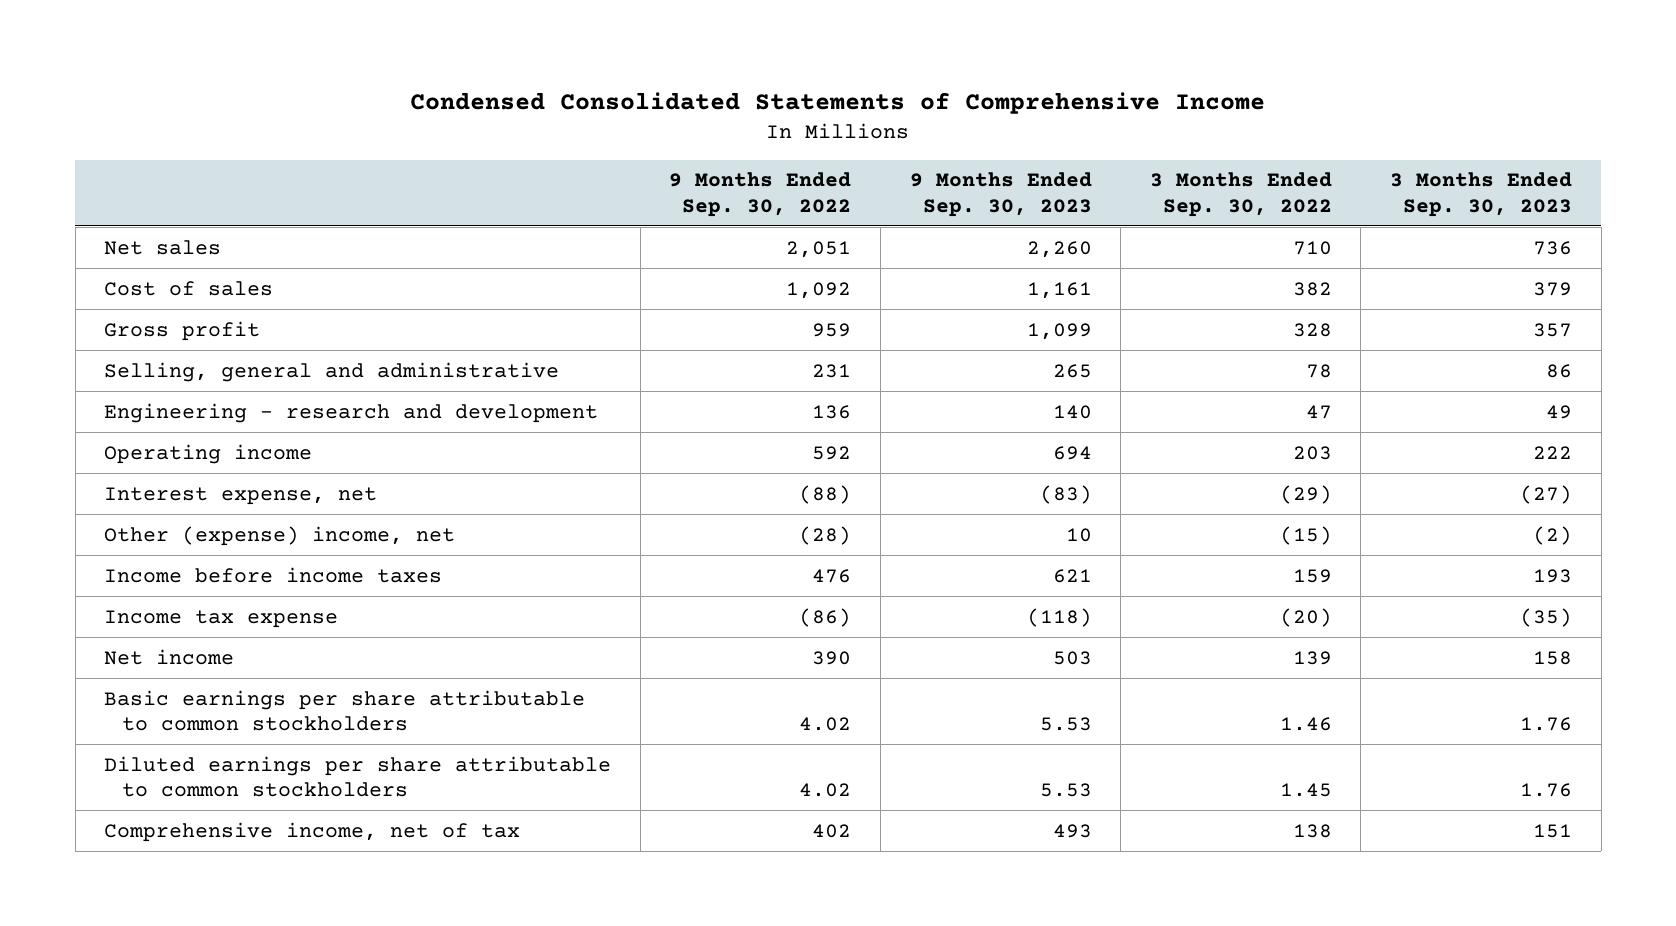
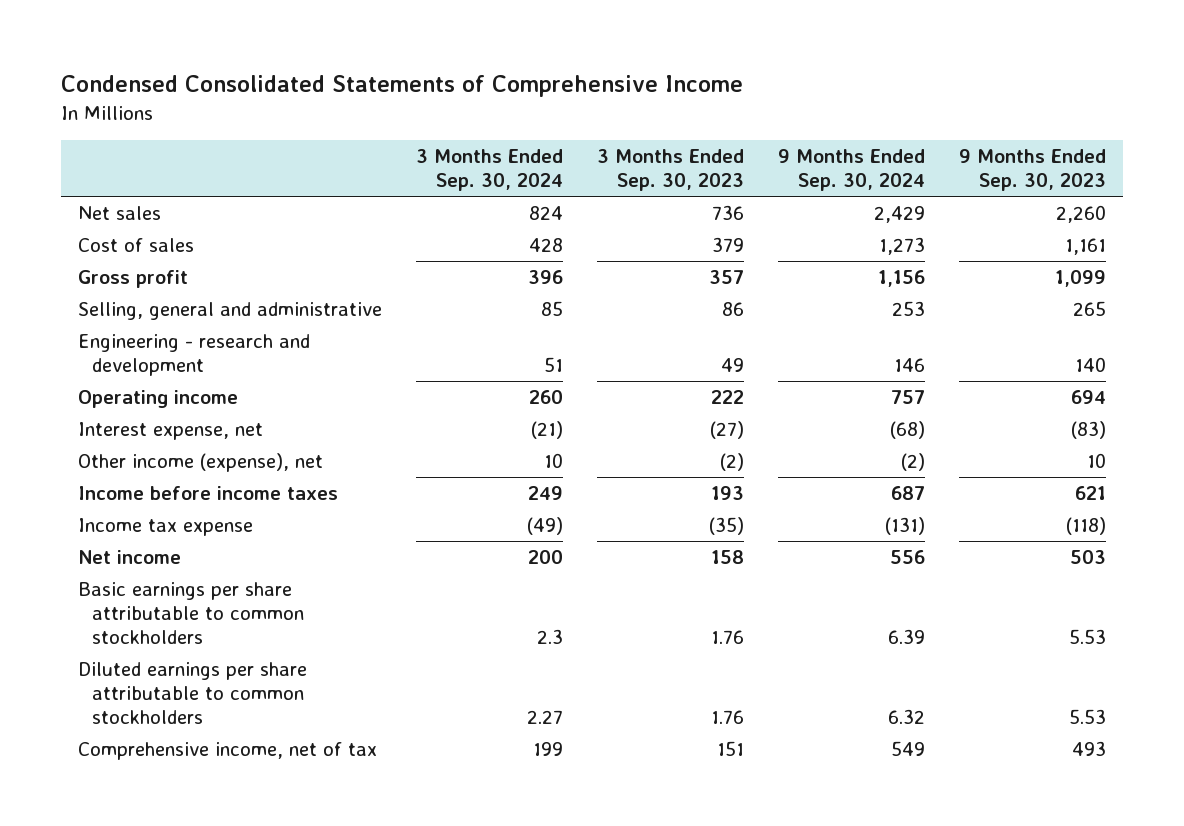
[669,172,852,217] 9 Months Ended Sep. 30, 2022 -> none
[1149,172,1332,217] 3 Months Ended Sep. 30, 2022 -> none
none -> [415,148,563,192] 3 Months Ended Sep. 30, 2024
none -> [777,148,925,192] 9 Months Ended Sep. 30, 2024
[104,525,456,546] Other (expense) income, net -> [77,452,323,472] Other income (expense), net

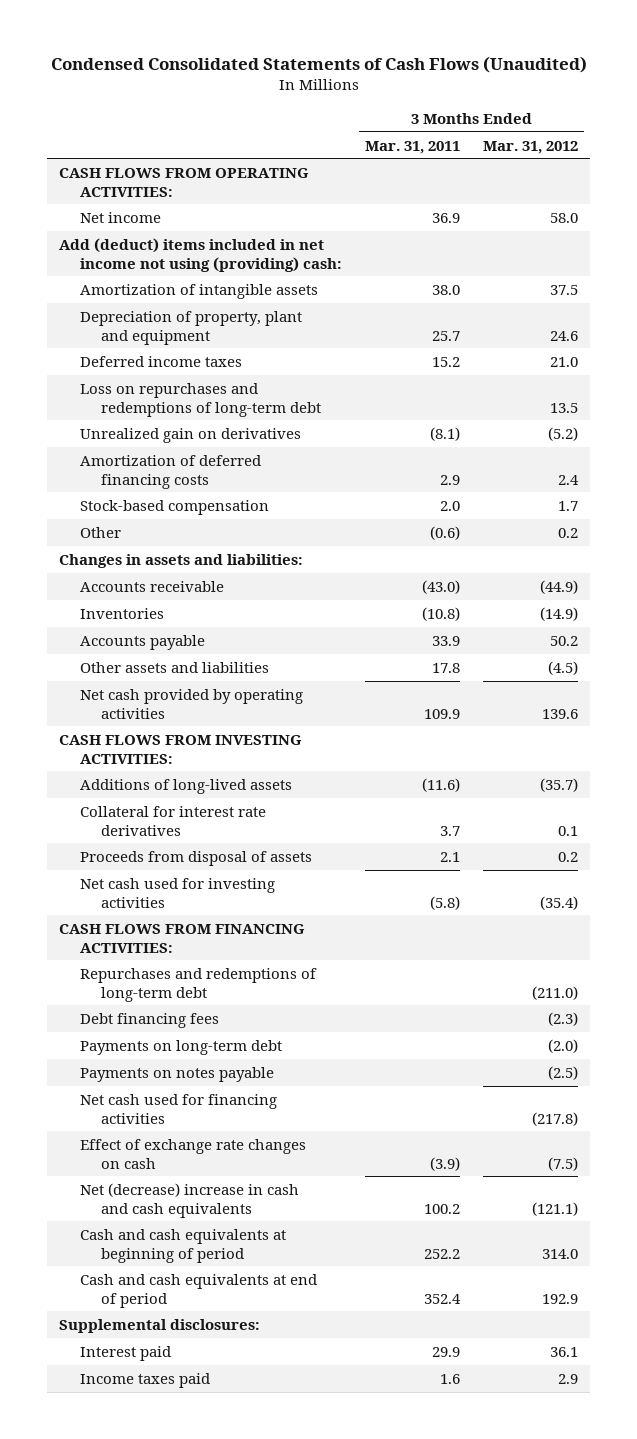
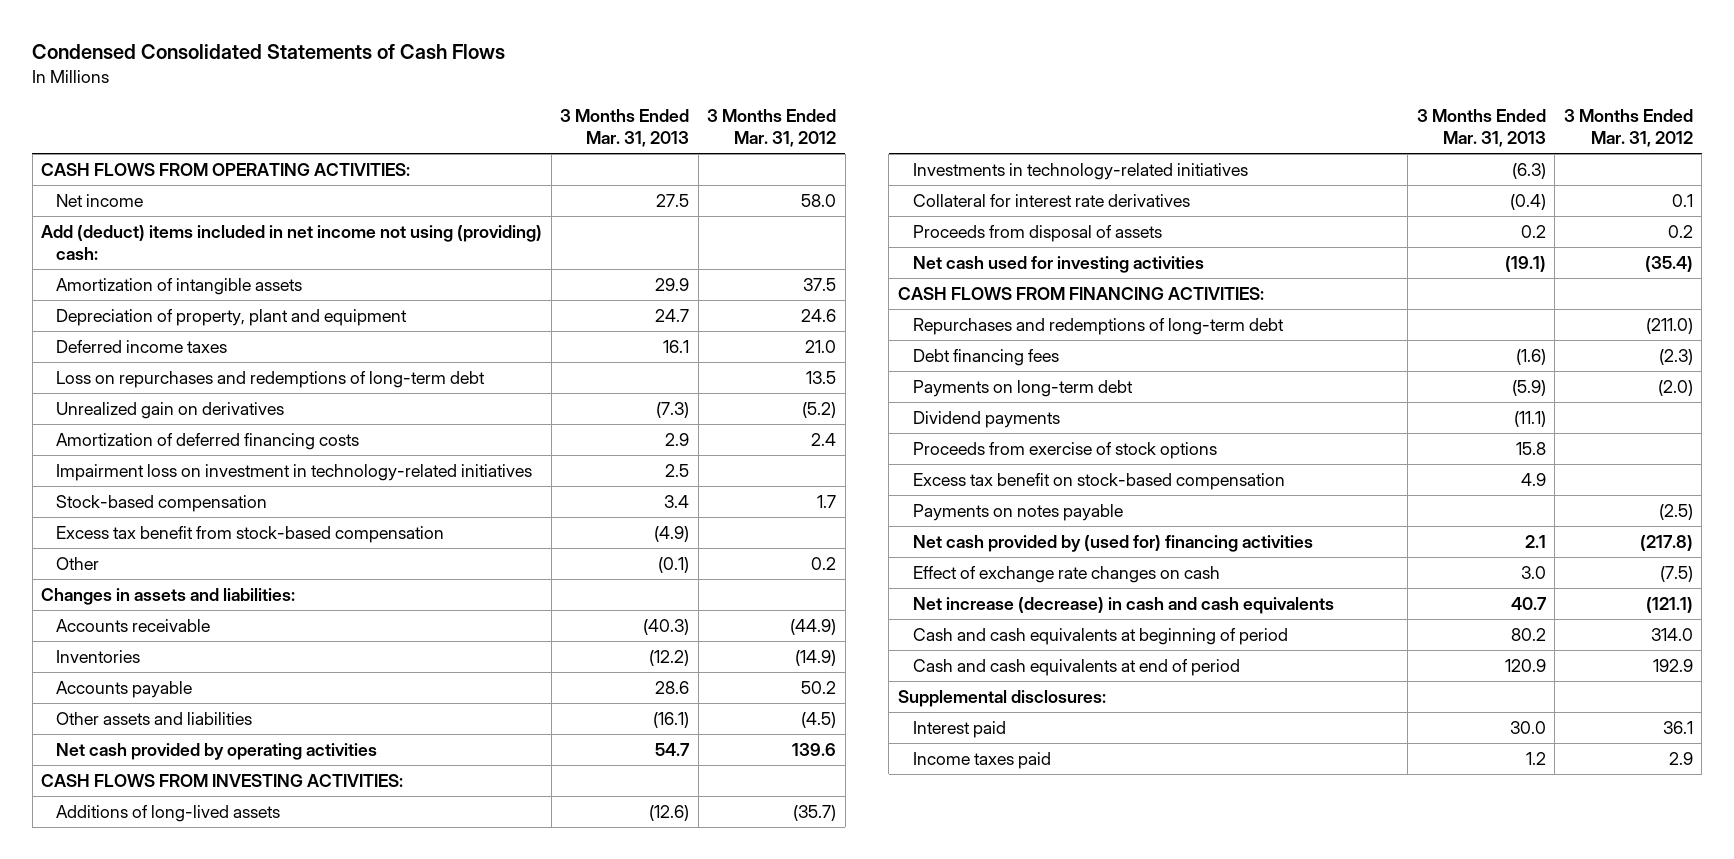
[50,56,587,74] Condensed Consolidated Statements of Cash Flows (Unaudited) -> [32,44,506,60] Condensed Consolidated Statements of Cash Flows
[364,140,460,154] Mar. 31, 2011 -> none
none -> [560,109,690,148] 3 Months Ended Mar. 31, 2013
none -> [56,463,533,481] Impairment loss on investment in technology-related initiatives
none -> [56,525,445,543] Excess tax benefit from stock-based compensation
none -> [912,162,1248,180] Investments in technology-related initiatives
none -> [912,410,1060,428] Dividend payments
none -> [912,441,1217,459] Proceeds from exercise of stock options
none -> [912,472,1285,490] Excess tax benefit on stock-based compensation
[79,1093,277,1124] Net cash used for financing activities -> [912,534,1313,552] Net cash provided by (used for) financing activities
[79,1182,299,1218] Net (decrease) increase in cash and cash equivalents -> [912,596,1334,614] Net increase (decrease) in cash and cash equivalents

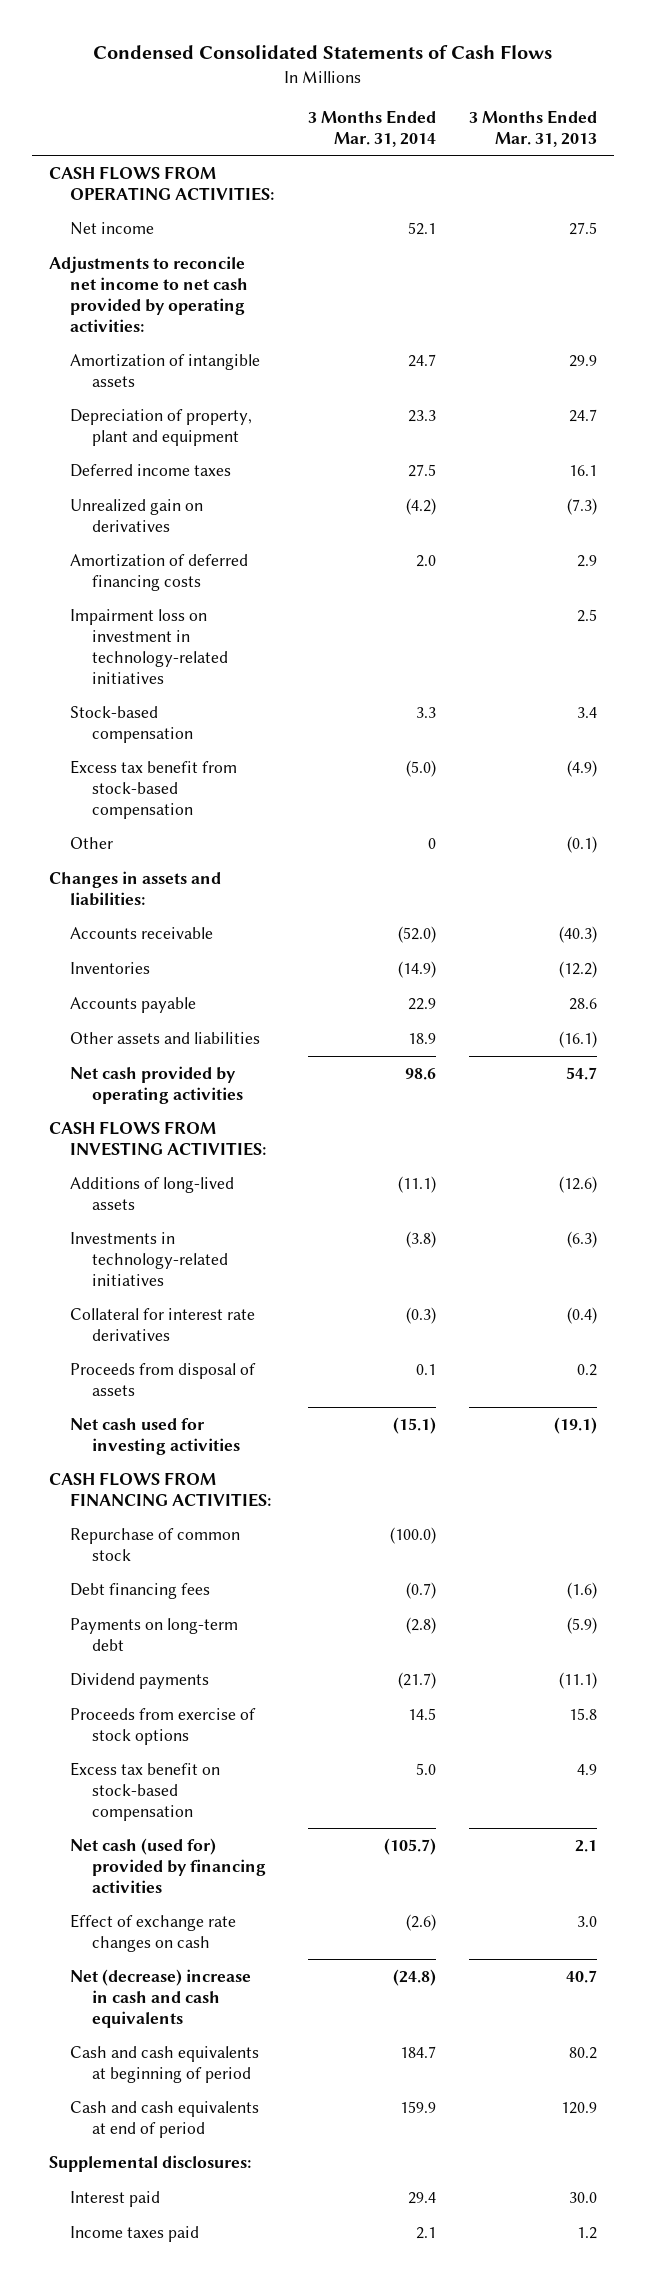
[707,109,837,148] 3 Months Ended Mar. 31, 2012 -> none
none -> [307,109,436,147] 3 Months Ended Mar. 31, 2014
[41,224,543,261] Add (deduct) items included in net income not using (providing) cash: -> [48,255,249,332] Adjustments to reconcile net income to net cash provided by operating activities:
[56,370,486,388] Loss on repurchases and redemptions of long-term debt -> none
[912,317,1284,335] Repurchases and redemptions of long-term debt -> none
none -> [70,1527,241,1561] Repurchase of common stock
[912,503,1123,521] Payments on notes payable -> none
[912,534,1313,552] Net cash provided by (used for) financing activities -> [70,1837,266,1893] Net cash (used for) provided by financing activities
[912,596,1334,614] Net increase (decrease) in cash and cash equivalents -> [70,1968,252,2028] Net (decrease) increase in cash and cash equivalents

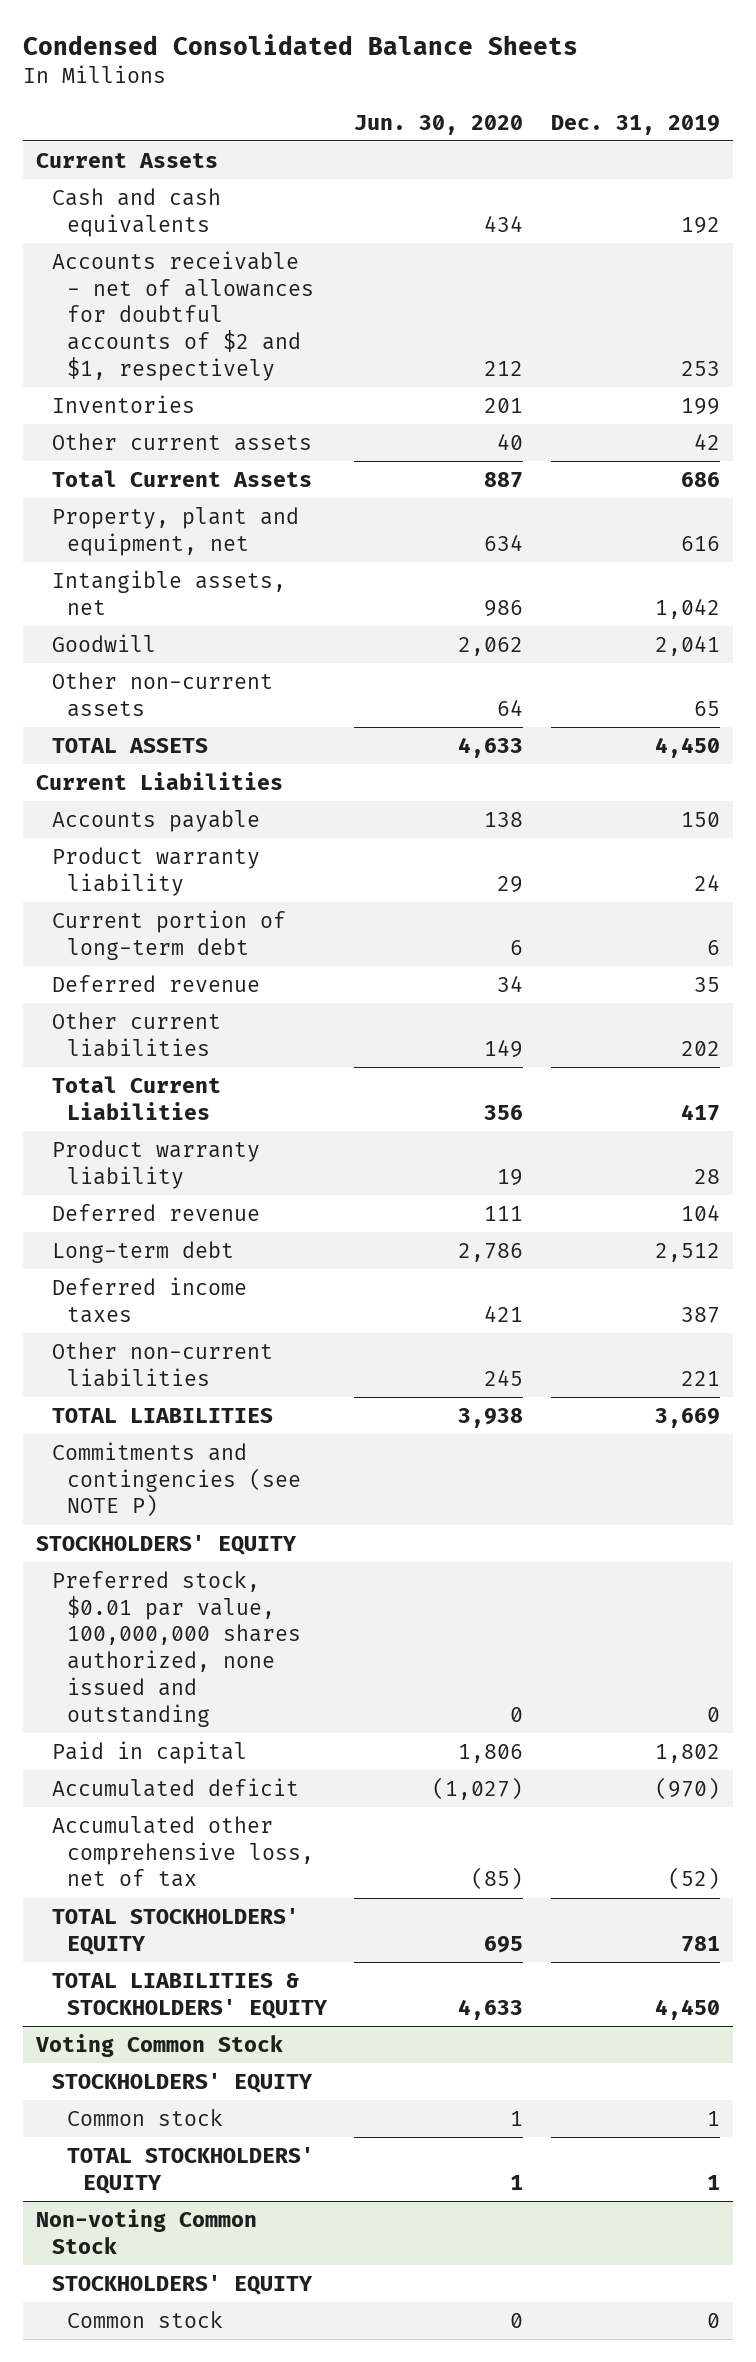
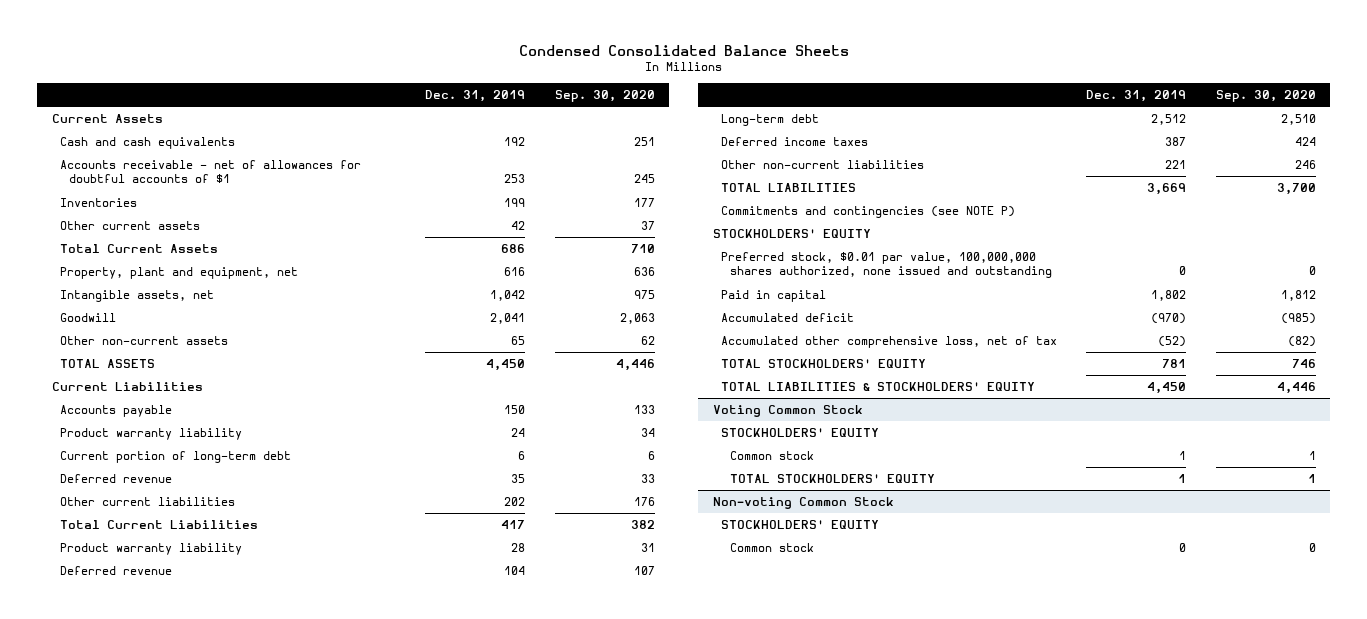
[354,114,524,135] Jun. 30, 2020 -> none
none -> [554,90,655,103] Sep. 30, 2020
[51,250,315,381] Accounts receivable - net of allowances for doubtful accounts of $2 and $1, respectively -> [60,160,362,184] Accounts receivable - net of allowances for doubtful accounts of $1

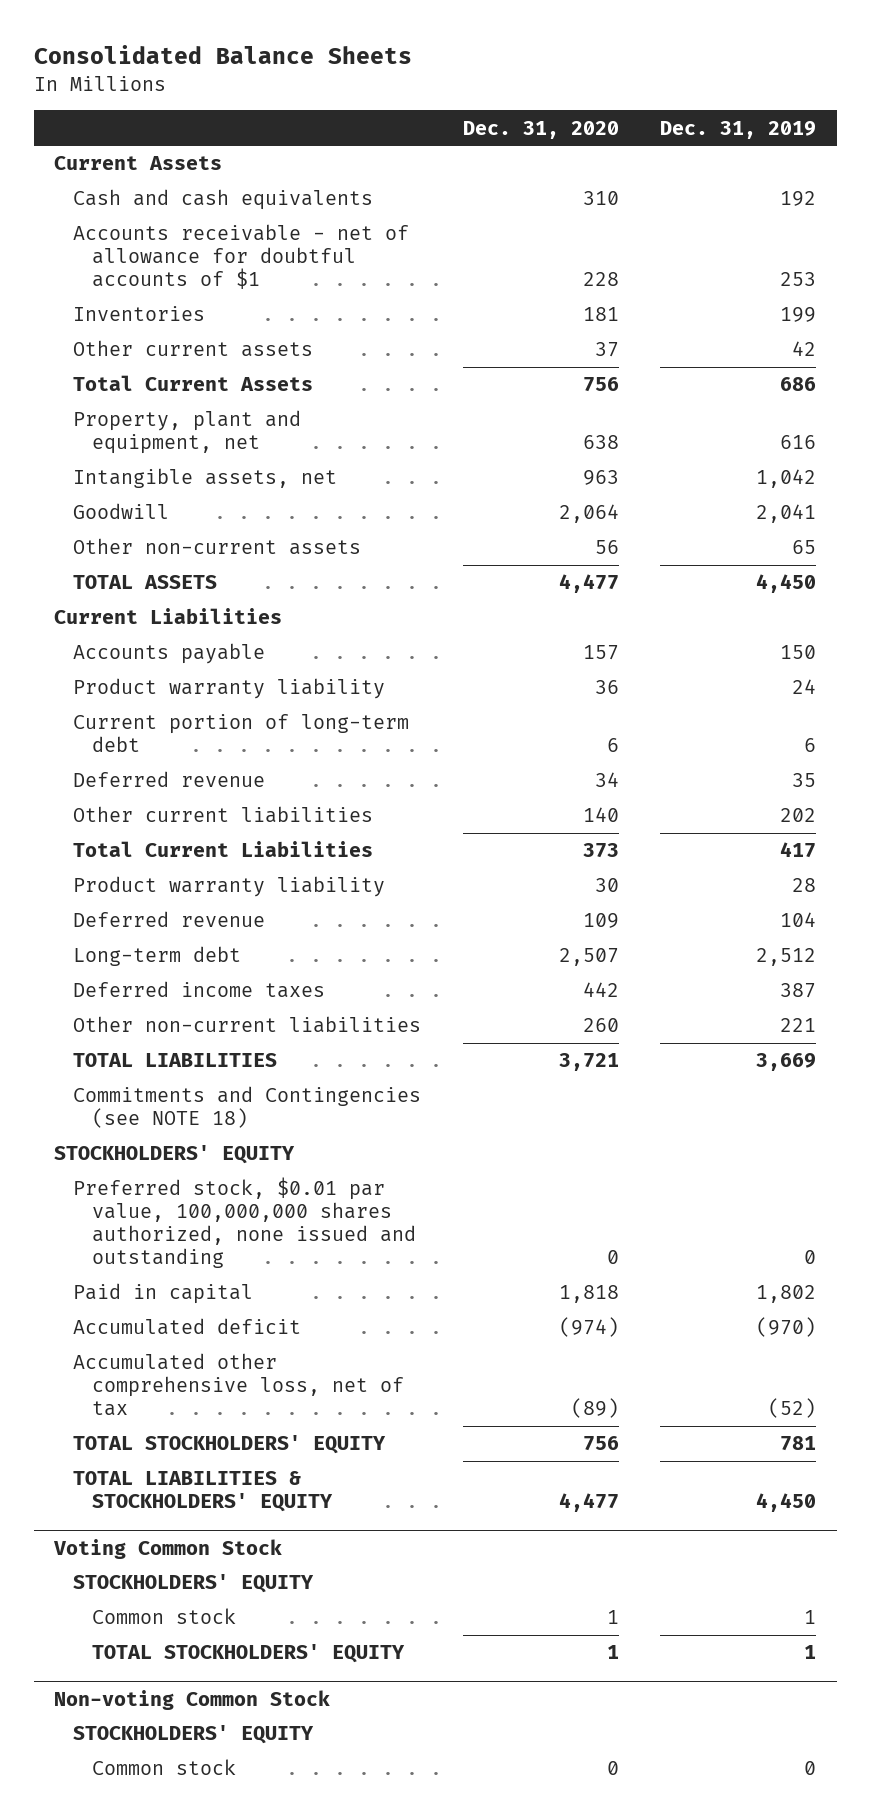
[518,44,849,56] Condensed Consolidated Balance Sheets -> [33,45,412,65] Consolidated Balance Sheets
[554,90,655,103] Sep. 30, 2020 -> none
none -> [462,120,619,139] Dec. 31, 2020
[60,160,362,184] Accounts receivable - net of allowances for doubtful accounts of $1 -> [73,224,410,290] Accounts receivable - net of allowance for doubtful accounts of $1
[721,206,1016,219] Commitments and contingencies (see NOTE P) -> [73,1086,422,1129] Commitments and Contingencies (see NOTE 18)

